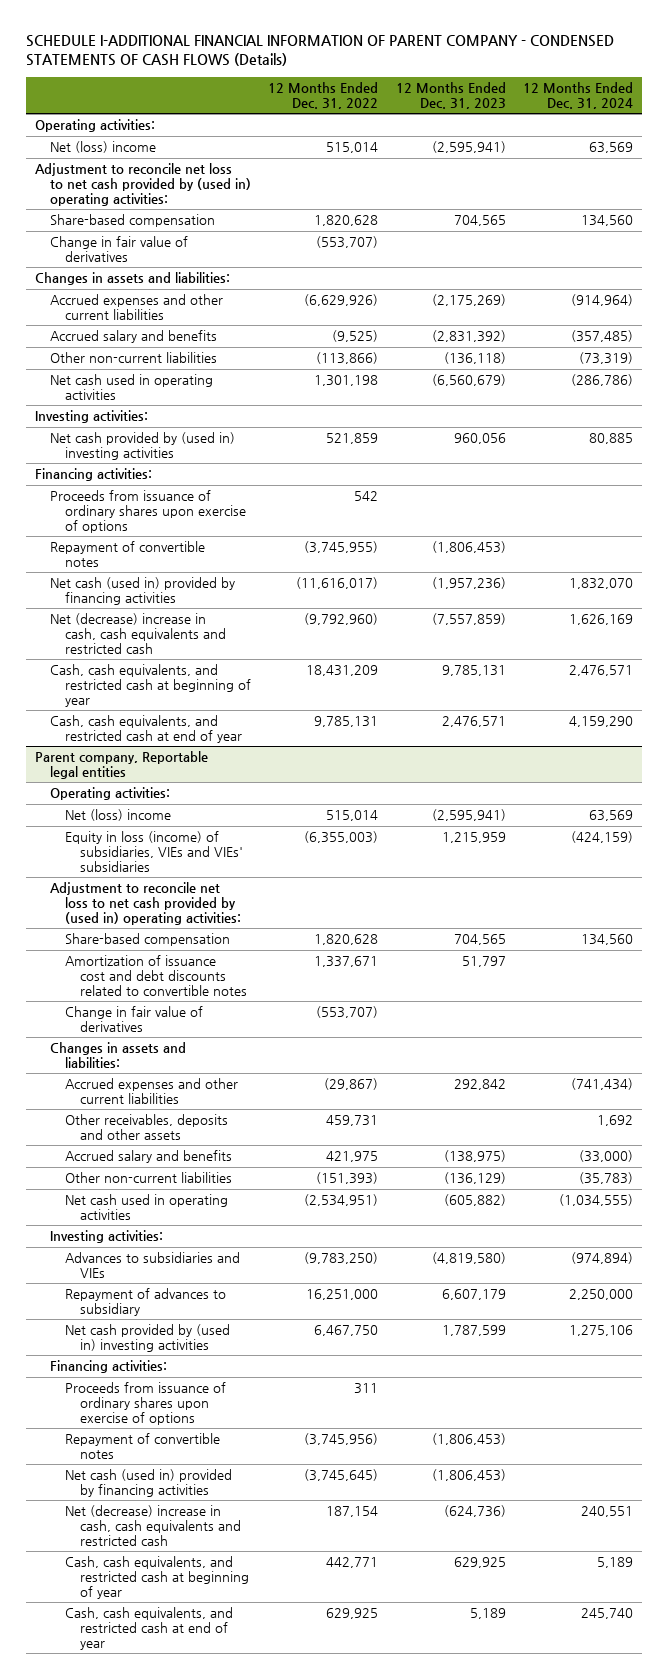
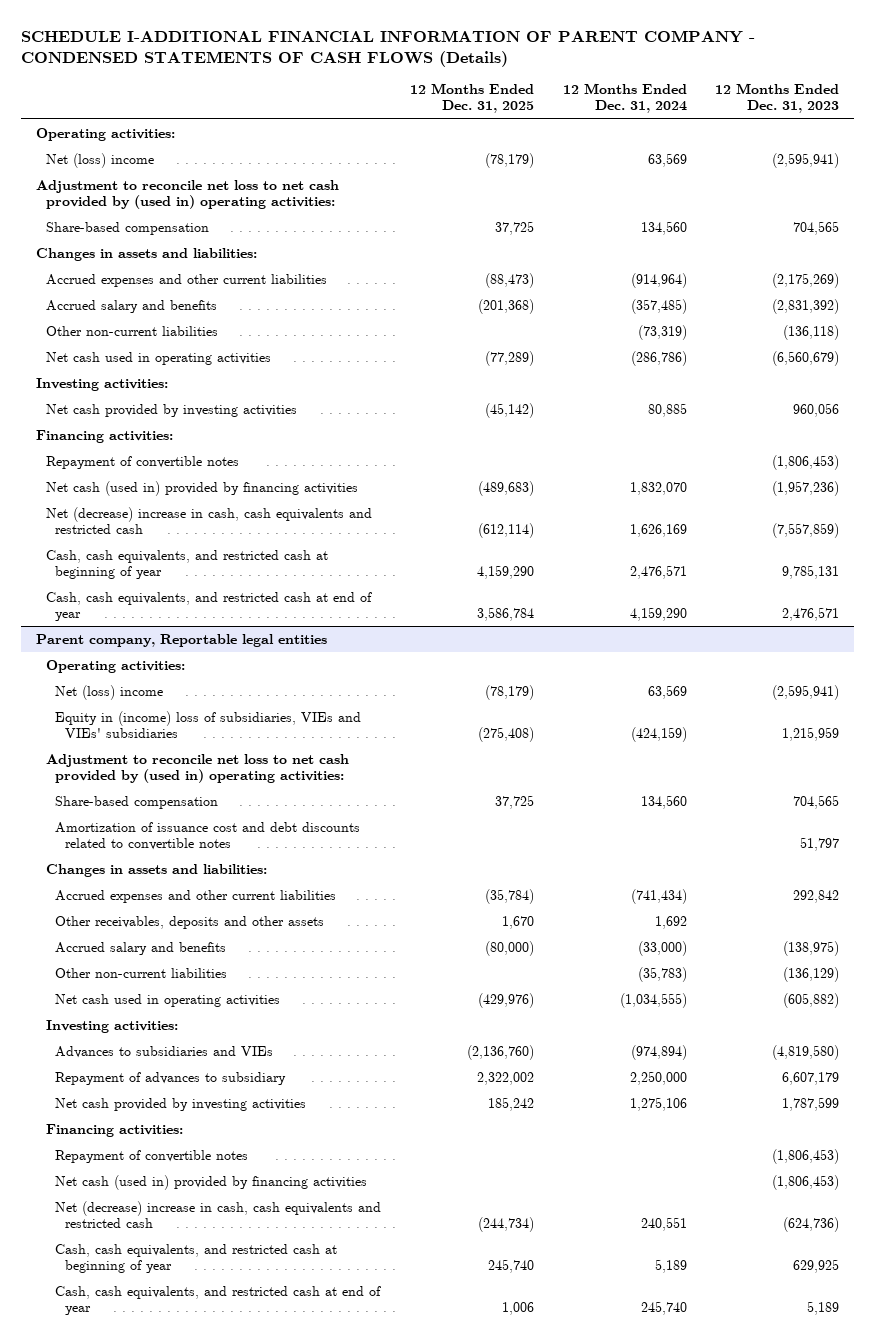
[268,81,379,109] 12 Months Ended Dec. 31, 2022 -> none
none -> [409,82,534,114] 12 Months Ended Dec. 31, 2025
[49,236,188,262] Change in fair value of derivatives -> none
[49,432,235,460] Net cash provided by (used in) investing activities -> [45,403,297,417] Net cash provided by investing activities
[49,490,246,533] Proceeds from issuance of ordinary shares upon exercise of options -> none
[64,831,243,872] Equity in loss (income) of subsidiaries, VIEs and VIEs' subsidiaries -> [55,710,362,739] Equity in (income) loss of subsidiaries, VIEs and VIEs' subsidiaries
[64,1006,203,1032] Change in fair value of derivatives -> none
[64,1324,230,1352] Net cash provided by (used in) investing activities -> [55,1097,307,1111] Net cash provided by investing activities
[64,1382,226,1425] Proceeds from issuance of ordinary shares upon exercise of options -> none

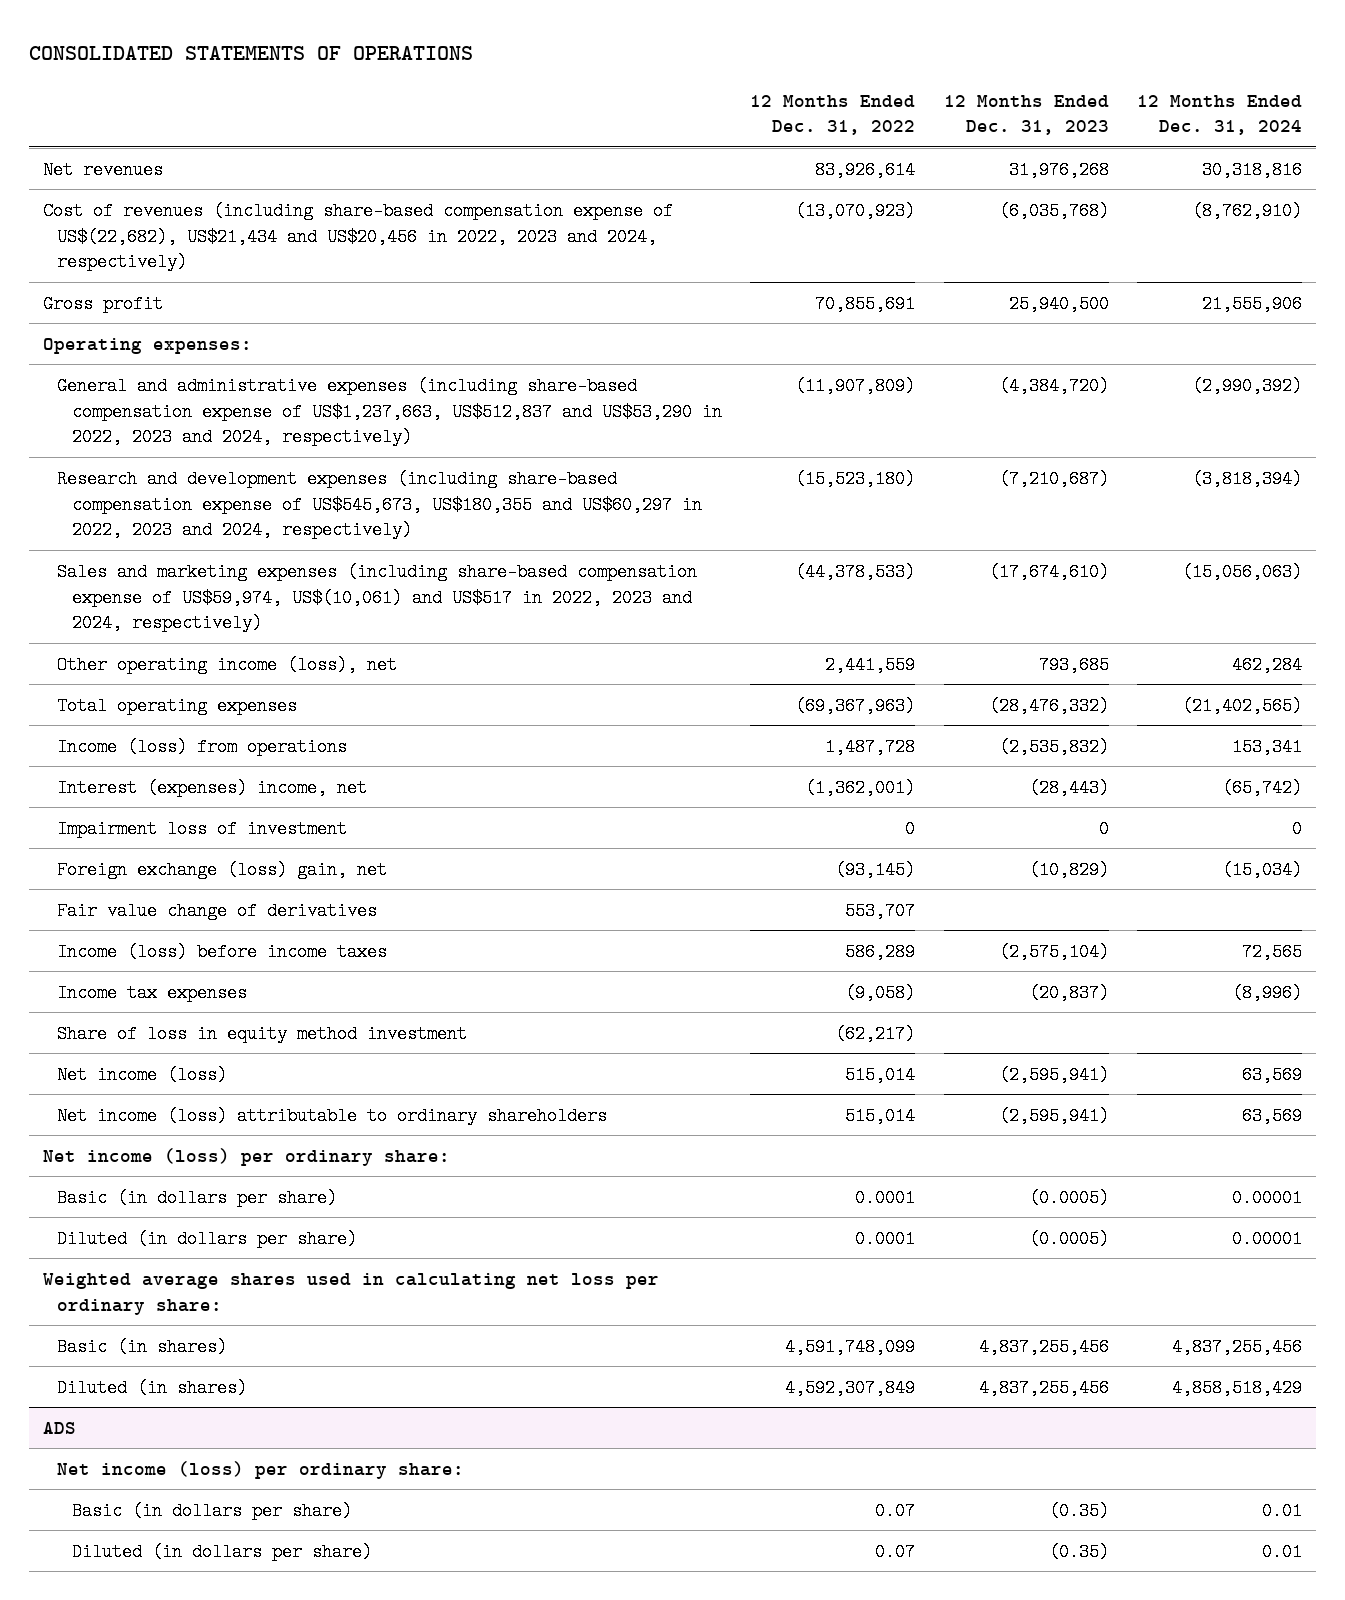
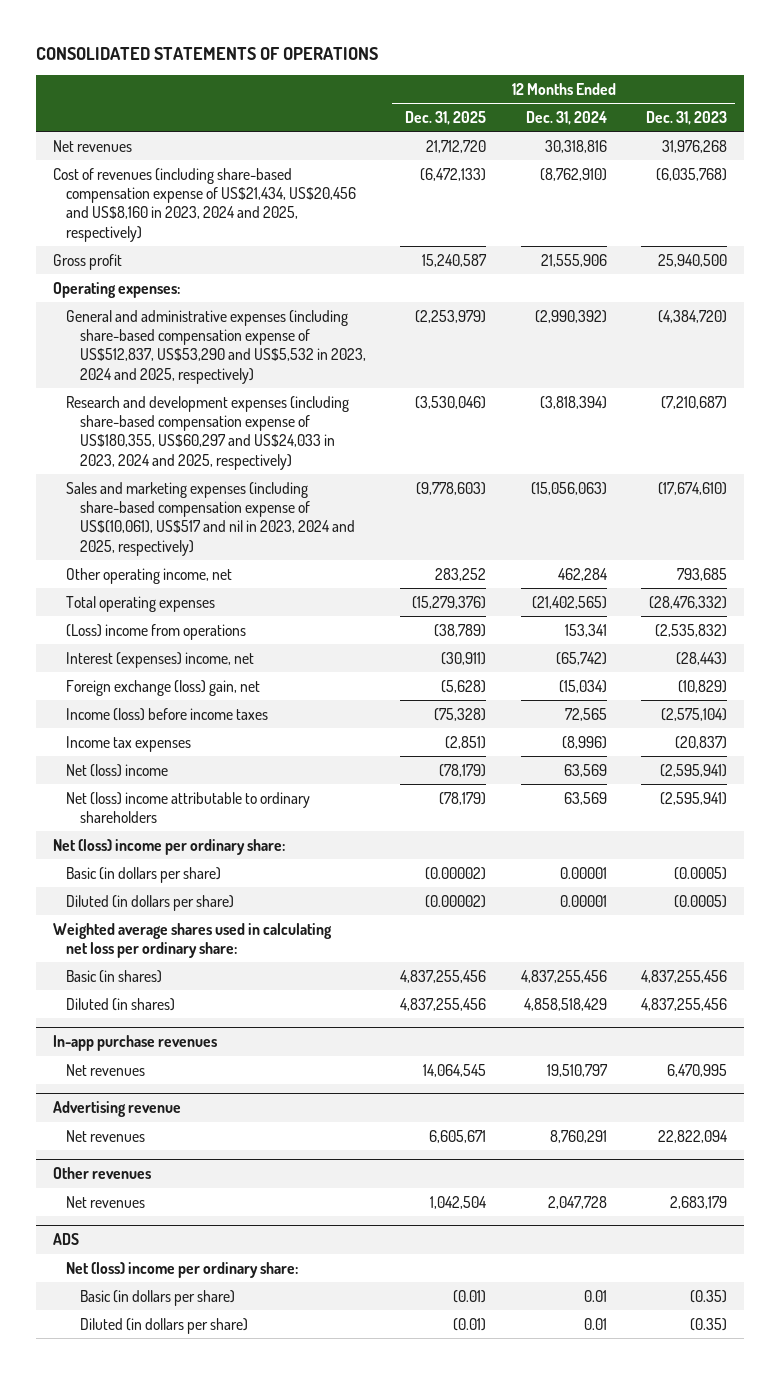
[750,94,916,136] 12 Months Ended Dec. 31, 2022 -> none
none -> [405,110,487,125] Dec. 31, 2025
[42,201,673,272] Cost of revenues (including share-based compensation expense of US$(22,682), US$21,434 and US$20,456 in 2022, 2023 and 2024, respectively) -> [52,167,357,242] Cost of revenues (including share-based compensation expense of US$21,434, US$20,456 and US$8,160 in 2023, 2024 and 2025, respectively)
[57,376,722,447] General and administrative expenses (including share-based compensation expense of US$1,237,663, US$512,837 and US$53,290 in 2022, 2023 and 2024, respectively) -> [66,309,366,384] General and administrative expenses (including share-based compensation expense of US$512,837, US$53,290 and US$5,532 in 2023, 2024 and 2025, respectively)
[57,469,702,540] Research and development expenses (including share-based compensation expense of US$545,673, US$180,355 and US$60,297 in 2022, 2023 and 2024, respectively) -> [66,395,350,470] Research and development expenses (including share-based compensation expense of US$180,355, US$60,297 and US$24,033 in 2023, 2024 and 2025, respectively)
[57,562,698,633] Sales and marketing expenses (including share-based compensation expense of US$59,974, US$(10,061) and US$517 in 2022, 2023 and 2024, respectively) -> [66,481,355,556] Sales and marketing expenses (including share-based compensation expense of US$(10,061), US$517 and nil in 2023, 2024 and 2025, respectively)
[57,655,398,674] Other operating income (loss), net -> [66,567,233,584] Other operating income, net
[57,737,348,756] Income (loss) from operations -> [66,623,247,640] (Loss) income from operations
[57,819,348,838] Impairment loss of investment -> none
[57,901,378,920] Fair value change of derivatives -> none
[57,1024,468,1043] Share of loss in equity method investment -> none
[57,1065,228,1084] Net income (loss) -> [66,763,169,777] Net (loss) income
[57,1106,608,1125] Net income (loss) attributable to ordinary shareholders -> [66,791,311,823] Net (loss) income attributable to ordinary shareholders
[42,1147,450,1166] Net income (loss) per ordinary share: -> [52,838,285,855] Net (loss) income per ordinary share:
none -> [52,1035,217,1052] In-app purchase revenues
none -> [66,1063,146,1076] Net revenues
none -> [52,1101,181,1118] Advertising revenue
none -> [66,1129,146,1142] Net revenues
none -> [52,1167,151,1180] Other revenues
none -> [66,1195,146,1208] Net revenues
[57,1460,465,1479] Net income (loss) per ordinary share: -> [66,1261,299,1278] Net (loss) income per ordinary share:

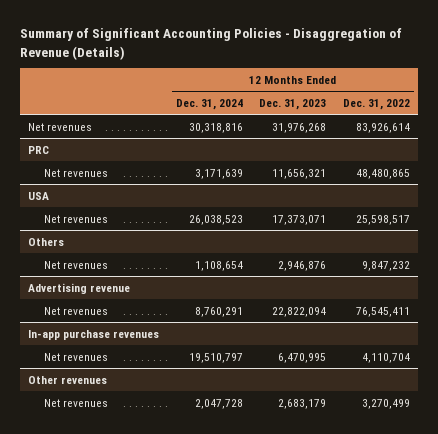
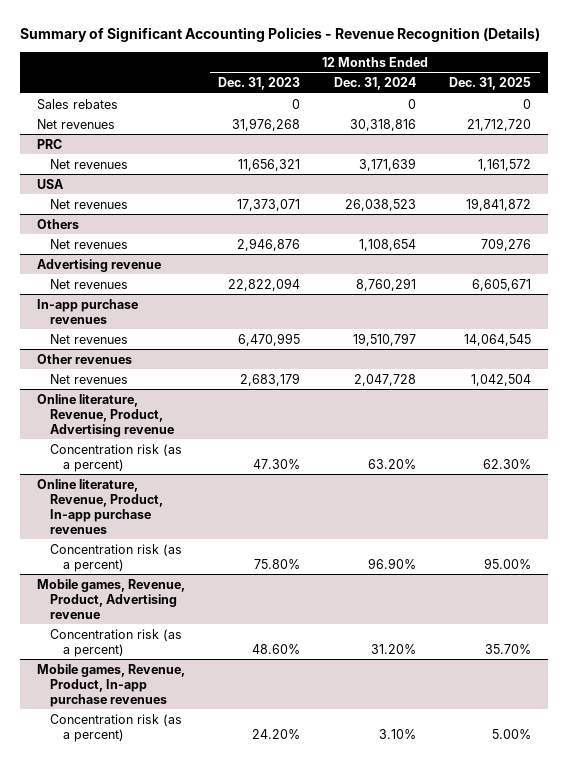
[20,28,403,60] Summary of Significant Accounting Policies - Disaggregation of Revenue (Details) -> [20,27,541,43] Summary of Significant Accounting Policies - Revenue Recognition (Details)
[342,98,410,110] Dec. 31, 2022 -> none
none -> [449,76,532,90] Dec. 31, 2025
none -> [37,98,119,110] Sales rebates
none -> [37,393,174,437] Online literature, Revenue, Product, Advertising revenue
none -> [49,443,182,472] Concentration risk (as a percent)
none -> [37,478,163,534] Online literature, Revenue, Product, In-app purchase revenues
none -> [49,543,182,572] Concentration risk (as a percent)
none -> [37,578,186,619] Mobile games, Revenue, Product, Advertising revenue
none -> [49,628,182,657] Concentration risk (as a percent)
none -> [37,663,186,707] Mobile games, Revenue, Product, In-app purchase revenues
none -> [49,713,182,742] Concentration risk (as a percent)

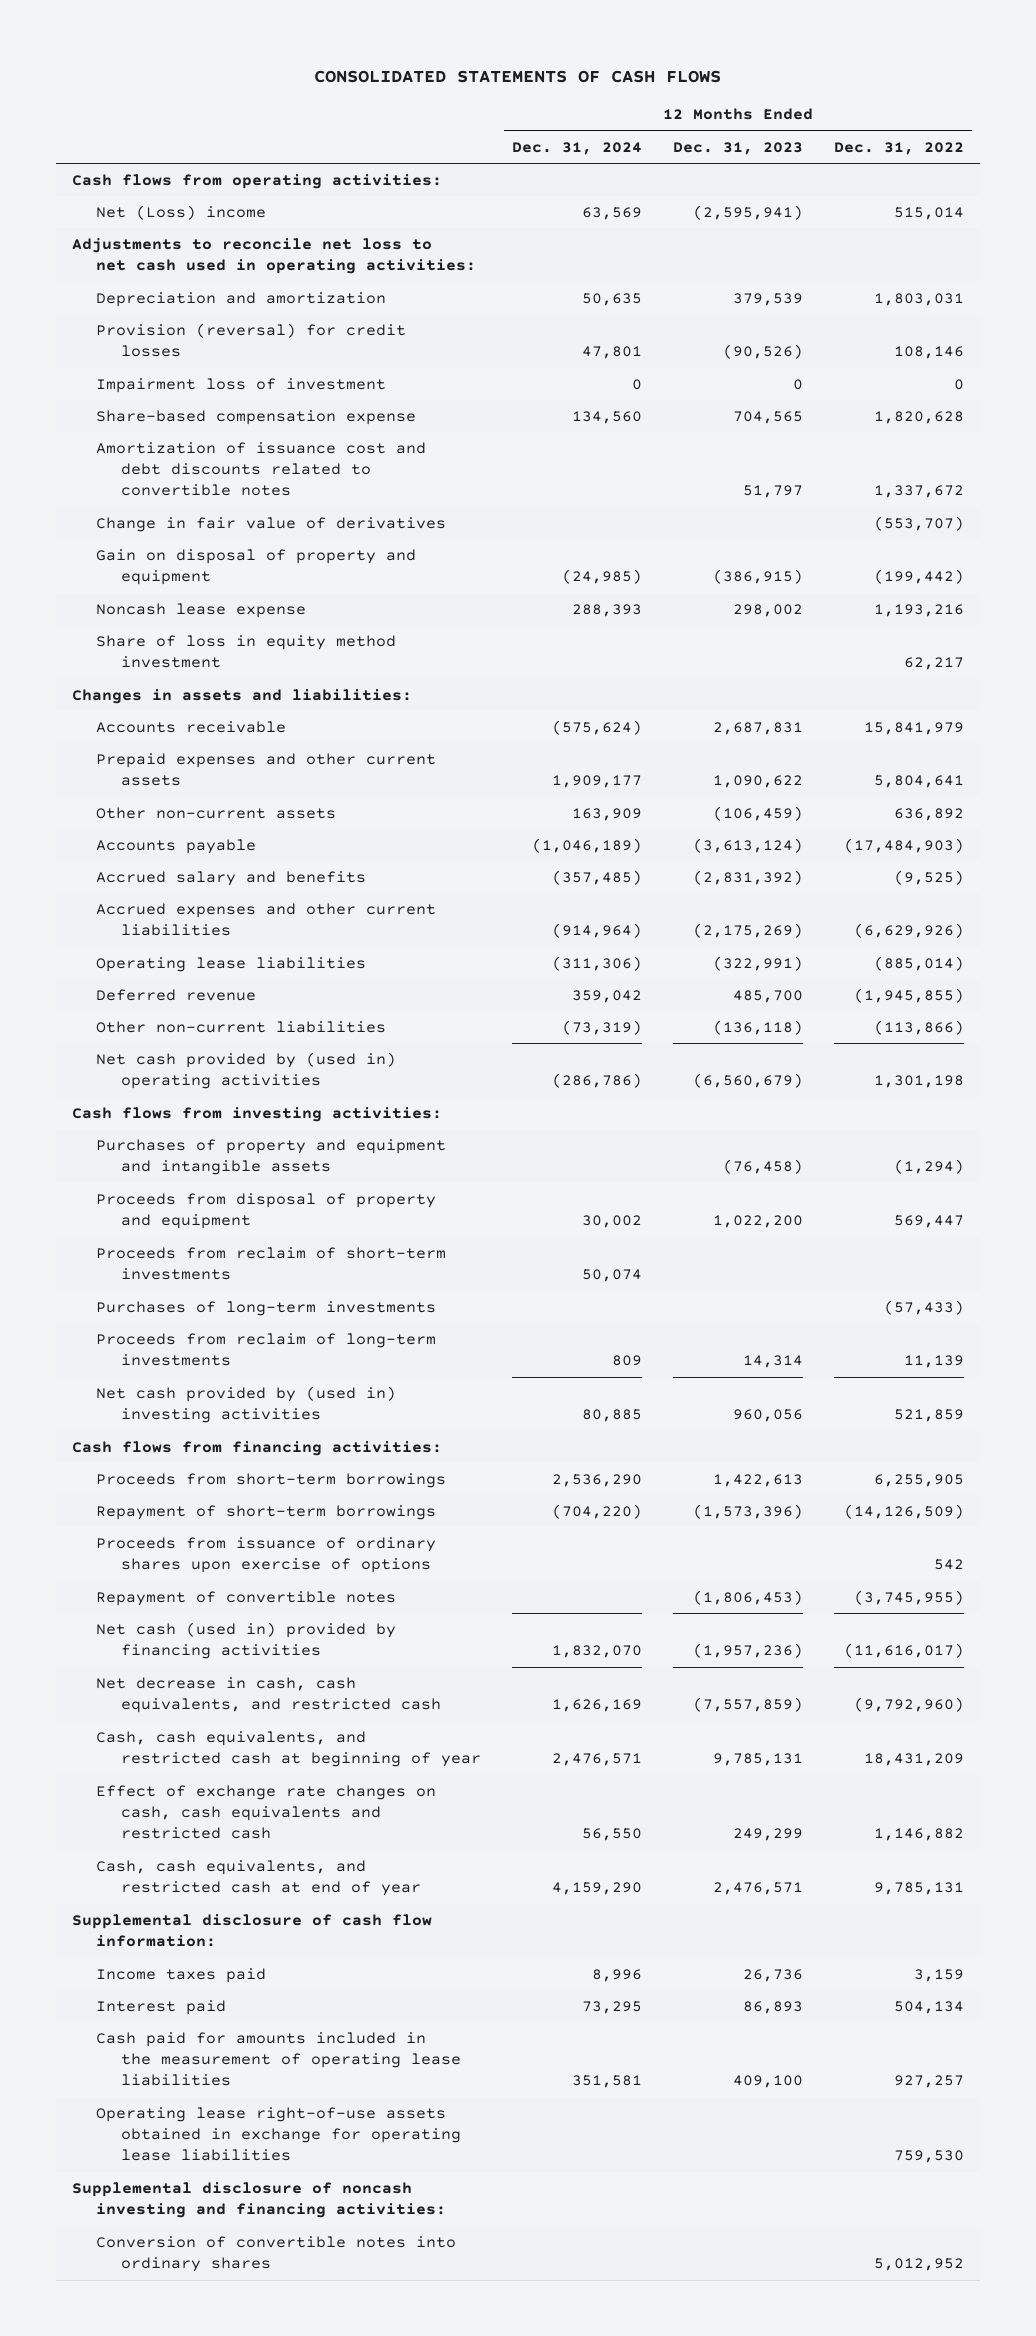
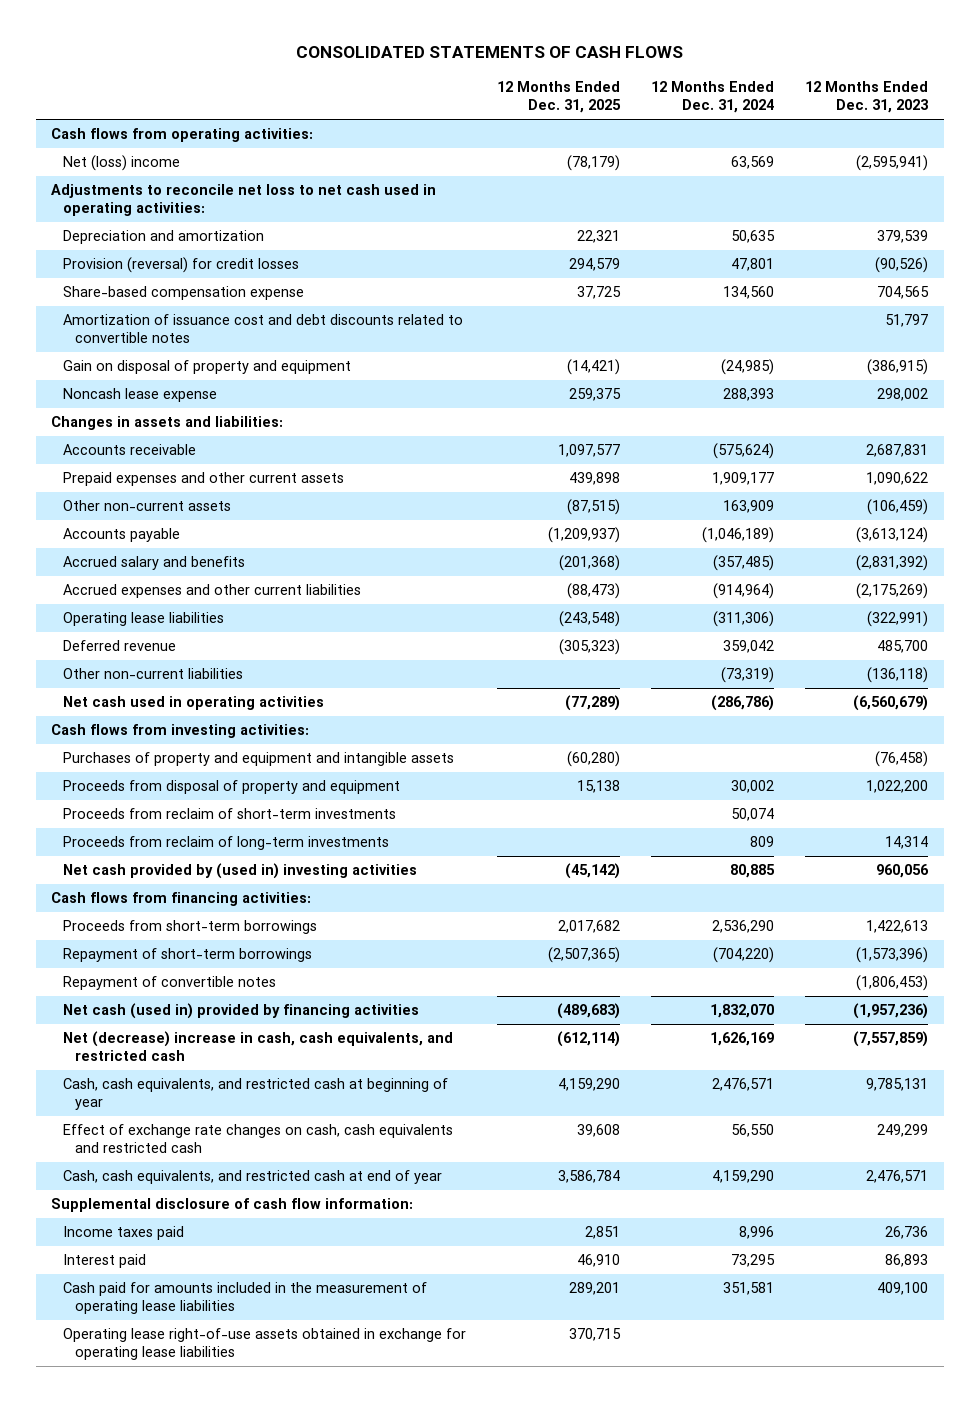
[833,141,964,155] Dec. 31, 2022 -> none
none -> [497,81,622,114] 12 Months Ended Dec. 31, 2025
[96,205,267,221] Net (Loss) income -> [63,155,181,172] Net (loss) income
[96,378,387,394] Impairment loss of investment -> none
[96,517,447,533] Change in fair value of derivatives -> none
[96,635,397,669] Share of loss in equity method investment -> none
[96,1052,397,1090] Net cash provided by (used in) operating activities -> [63,696,325,711] Net cash used in operating activities
[96,1301,437,1317] Purchases of long-term investments -> none
[96,1537,437,1574] Proceeds from issuance of ordinary shares upon exercise of options -> none
[96,1677,441,1714] Net decrease in cash, cash equivalents, and restricted cash -> [63,1031,454,1062] Net (decrease) increase in cash, cash equivalents, and restricted cash
[71,2182,447,2219] Supplemental disclosure of noncash investing and financing activities: -> none
[96,2236,457,2273] Conversion of convertible notes into ordinary shares -> none

